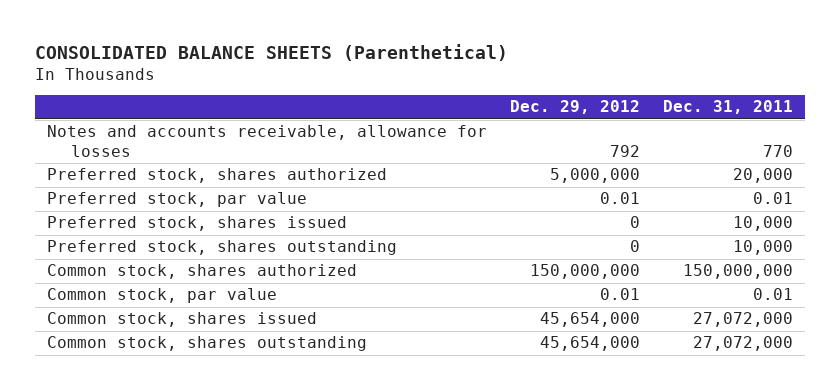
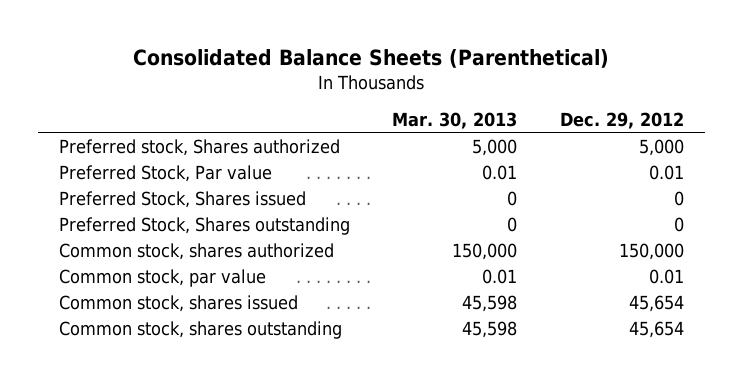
[35,43,509,61] CONSOLIDATED BALANCE SHEETS (Parenthetical) -> [133,49,610,69] Consolidated Balance Sheets (Parenthetical)
[663,100,794,115] Dec. 31, 2011 -> none
none -> [392,112,518,130] Mar. 30, 2013
[46,125,487,157] Notes and accounts receivable, allowance for losses -> none
[46,168,387,184] Preferred stock, shares authorized -> [58,139,340,157] Preferred stock, Shares authorized
[549,168,640,184] 5,000,000 -> [638,139,684,157] 5,000
[46,192,307,208] Preferred stock, par value -> [58,165,272,183] Preferred Stock, Par value
[46,216,347,232] Preferred stock, shares issued -> [58,191,306,209] Preferred Stock, Shares issued
[46,240,397,256] Preferred stock, shares outstanding -> [58,217,350,236] Preferred Stock, Shares outstanding
[529,264,640,280] 150,000,000 -> [618,243,684,261] 150,000
[539,312,640,328] 45,654,000 -> [628,295,684,313] 45,654
[539,336,640,352] 45,654,000 -> [628,321,684,339] 45,654

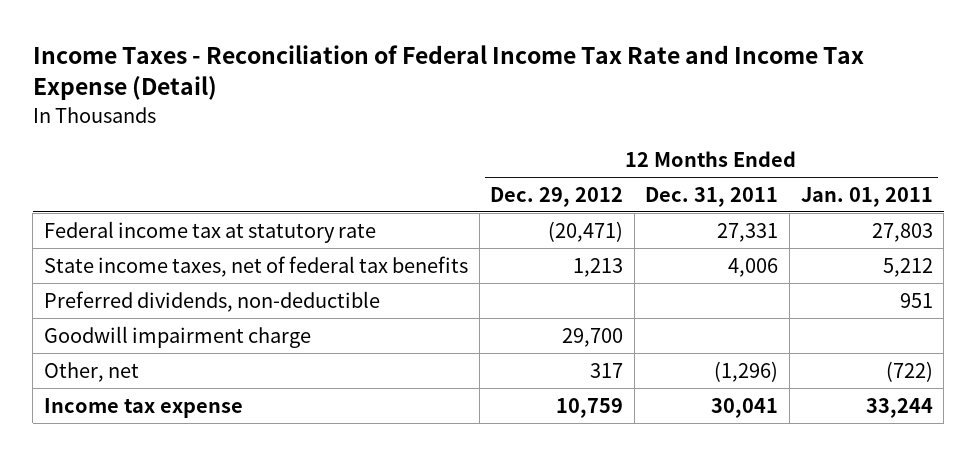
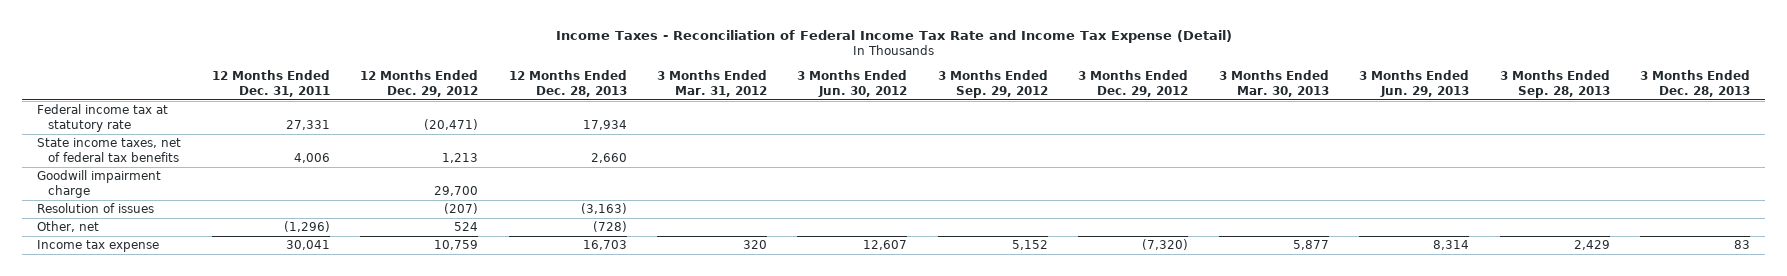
[800,186,933,207] Jan. 01, 2011 -> none
none -> [508,70,627,97] 12 Months Ended Dec. 28, 2013
none -> [656,70,767,97] 3 Months Ended Mar. 31, 2012
none -> [797,70,908,97] 3 Months Ended Jun. 30, 2012
none -> [937,70,1048,98] 3 Months Ended Sep. 29, 2012
none -> [1078,70,1189,97] 3 Months Ended Dec. 29, 2012
none -> [1218,70,1329,97] 3 Months Ended Mar. 30, 2013
none -> [1359,70,1470,97] 3 Months Ended Jun. 29, 2013
none -> [1499,70,1610,98] 3 Months Ended Sep. 28, 2013
none -> [1639,70,1750,97] 3 Months Ended Dec. 28, 2013
[44,290,381,312] Preferred dividends, non-deductible -> none
none -> [37,203,155,214] Resolution of issues
[590,362,624,378] 317 -> [454,222,479,232] 524

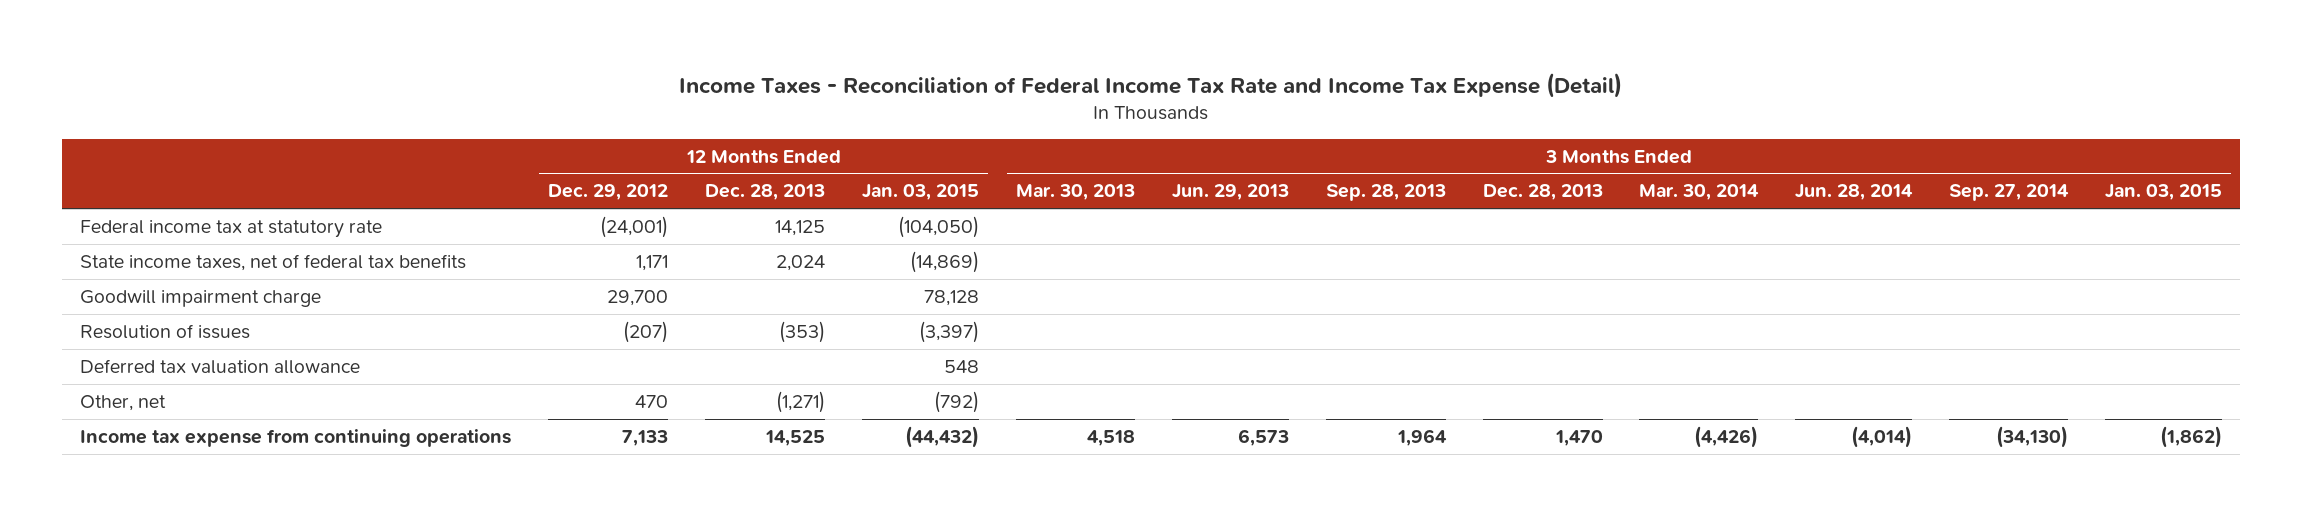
[211,70,330,97] 12 Months Ended Dec. 31, 2011 -> none
[656,70,767,97] 3 Months Ended Mar. 31, 2012 -> none
[797,70,908,97] 3 Months Ended Jun. 30, 2012 -> none
[937,70,1048,98] 3 Months Ended Sep. 29, 2012 -> none
[1078,70,1189,97] 3 Months Ended Dec. 29, 2012 -> none
none -> [862,184,980,201] Jan. 03, 2015
none -> [1639,184,1760,201] Mar. 30, 2014
none -> [1795,184,1914,201] Jun. 28, 2014
none -> [1949,184,2070,202] Sep. 27, 2014
none -> [2105,184,2223,201] Jan. 03, 2015
[424,118,479,130] (20,471) -> [600,216,669,239] (24,001)
[582,119,627,130] 17,934 -> [775,220,826,237] 14,125
[442,152,479,163] 1,213 -> [636,255,669,272] 1,171
[590,152,627,163] 2,660 -> [776,255,826,272] 2,024
[580,203,627,215] (3,163) -> [779,321,826,344] (353)
none -> [80,359,361,375] Deferred tax valuation allowance
[454,222,479,232] 524 -> [635,395,669,409] 470
[592,221,627,233] (728) -> [776,391,826,414] (1,271)
[37,240,160,253] Income tax expense -> [80,429,512,448] Income tax expense from continuing operations
[434,240,479,251] 10,759 -> [622,430,669,447] 7,133
[582,240,627,251] 16,703 -> [765,430,826,447] 14,525
[1292,240,1329,251] 5,877 -> [1086,430,1135,447] 4,518
[1433,240,1470,251] 8,314 -> [1237,429,1289,447] 6,573
[1573,240,1610,251] 2,429 -> [1396,429,1447,447] 1,964
[1733,240,1750,250] 83 -> [1554,430,1603,447] 1,470

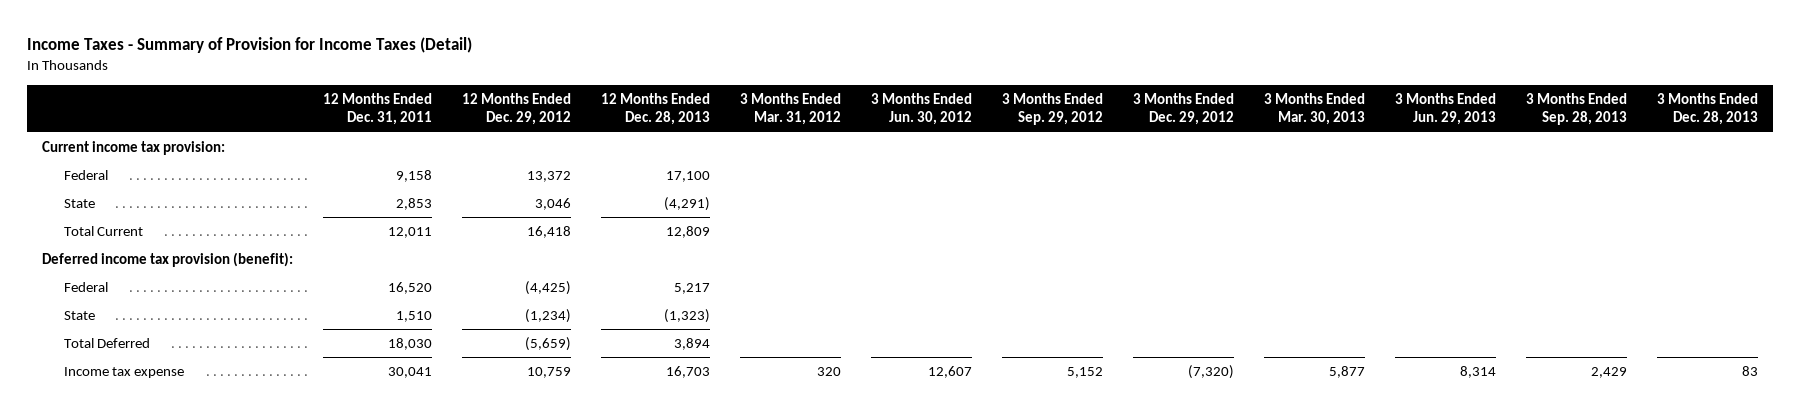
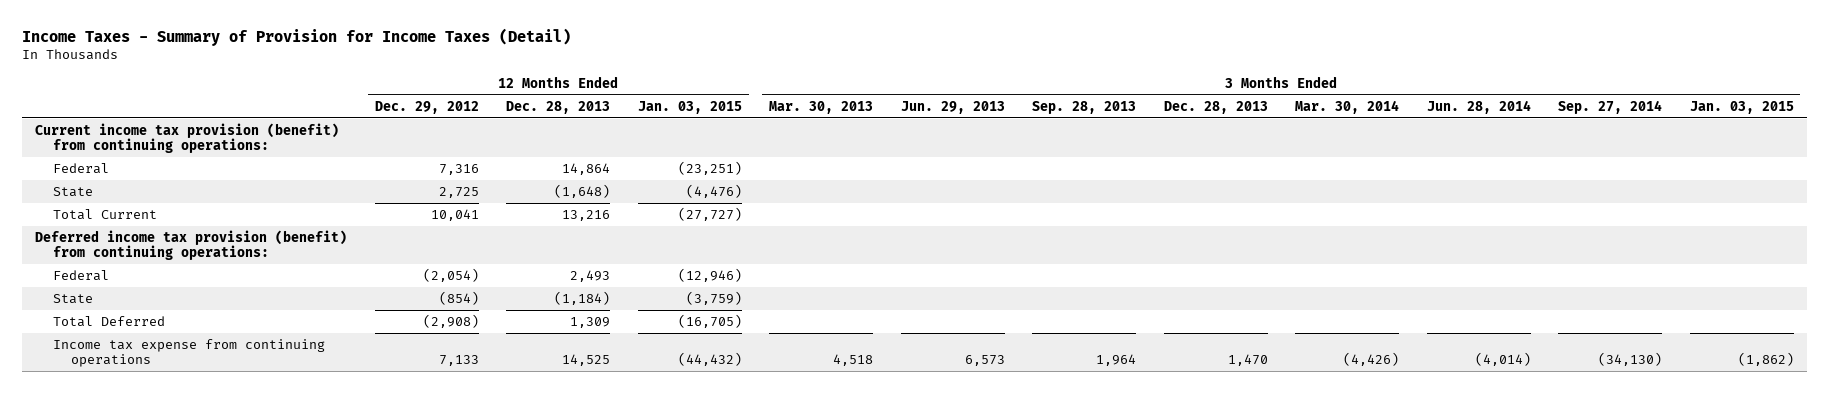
[322,92,432,126] 12 Months Ended Dec. 31, 2011 -> none
[739,92,841,126] 3 Months Ended Mar. 31, 2012 -> none
[870,92,972,126] 3 Months Ended Jun. 30, 2012 -> none
[1001,92,1103,126] 3 Months Ended Sep. 29, 2012 -> none
[1132,92,1234,126] 3 Months Ended Dec. 29, 2012 -> none
none -> [637,100,742,114] Jan. 03, 2015
none -> [1295,99,1400,114] Mar. 30, 2014
none -> [1426,99,1531,114] Jun. 28, 2014
none -> [1558,99,1663,114] Sep. 27, 2014
none -> [1689,100,1794,114] Jan. 03, 2015
[41,140,225,155] Current income tax provision: -> [35,122,340,154] Current income tax provision (benefit) from continuing operations:
[526,170,571,182] 13,372 -> [438,163,479,175] 7,316
[665,170,710,182] 17,100 -> [562,162,611,175] 14,864
[534,197,571,210] 3,046 -> [438,186,479,198] 2,725
[663,196,710,211] (4,291) -> [554,183,611,198] (1,648)
[526,225,571,238] 16,418 -> [430,208,479,221] 10,041
[665,225,710,238] 12,809 -> [562,209,611,221] 13,216
[41,251,293,267] Deferred income tax provision (benefit): -> [35,229,348,261] Deferred income tax provision (benefit) from continuing operations:
[524,280,571,295] (4,425) -> [422,267,479,282] (2,054)
[673,282,710,294] 5,217 -> [570,269,611,282] 2,493
[524,308,571,323] (1,234) -> [438,290,479,305] (854)
[663,308,710,323] (1,323) -> [554,290,611,305] (1,184)
[524,336,571,351] (5,659) -> [422,313,479,328] (2,908)
[673,337,710,350] 3,894 -> [570,316,611,328] 1,309
[63,366,184,378] Income tax expense -> [53,338,326,368] Income tax expense from continuing operations
[526,366,571,378] 10,759 -> [438,355,479,367] 7,133
[665,365,710,378] 16,703 -> [562,354,611,367] 14,525
[1328,365,1365,378] 5,877 -> [833,354,874,367] 4,518
[1460,365,1497,378] 8,314 -> [964,355,1005,367] 6,573
[1591,366,1628,378] 2,429 -> [1096,354,1137,367] 1,964
[1742,365,1759,376] 83 -> [1227,354,1268,367] 1,470

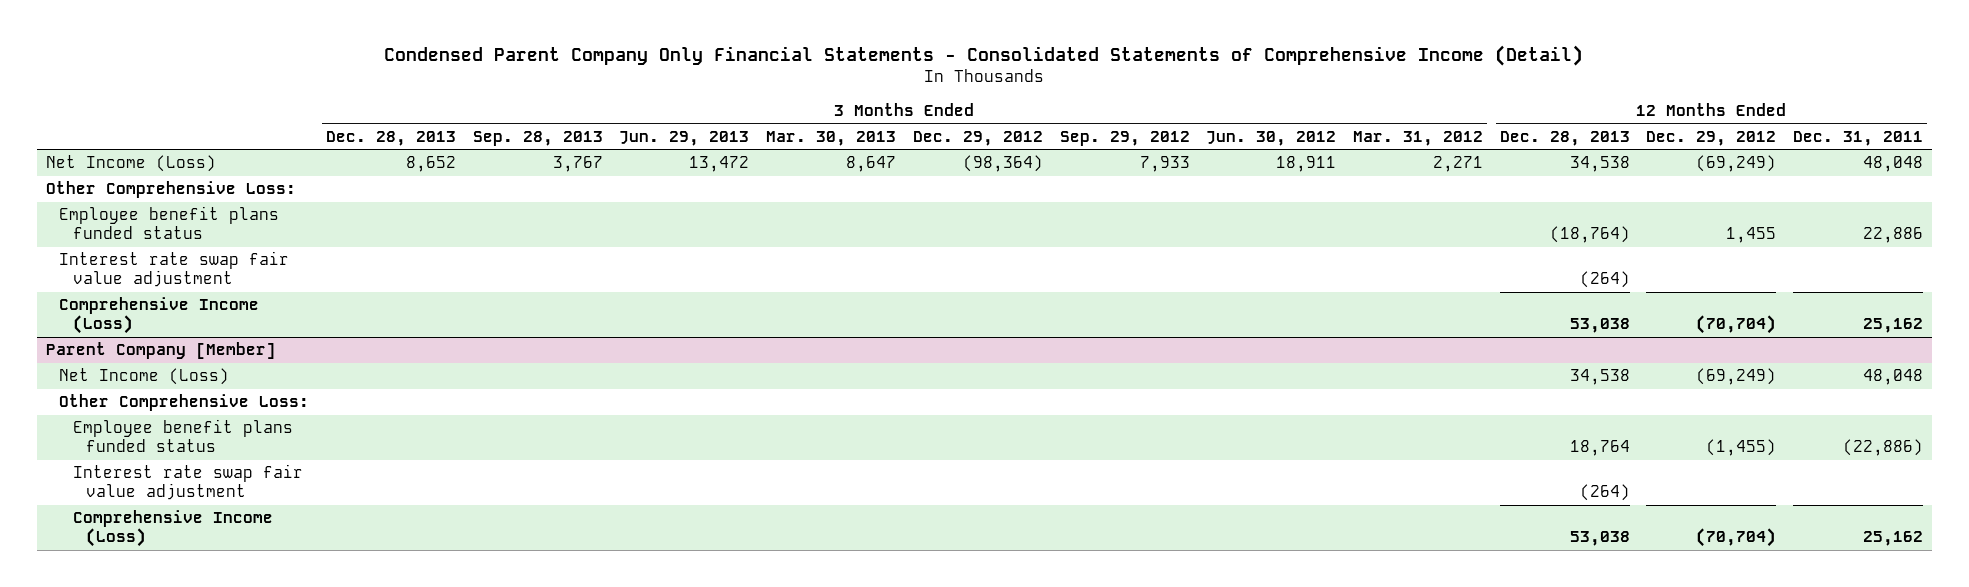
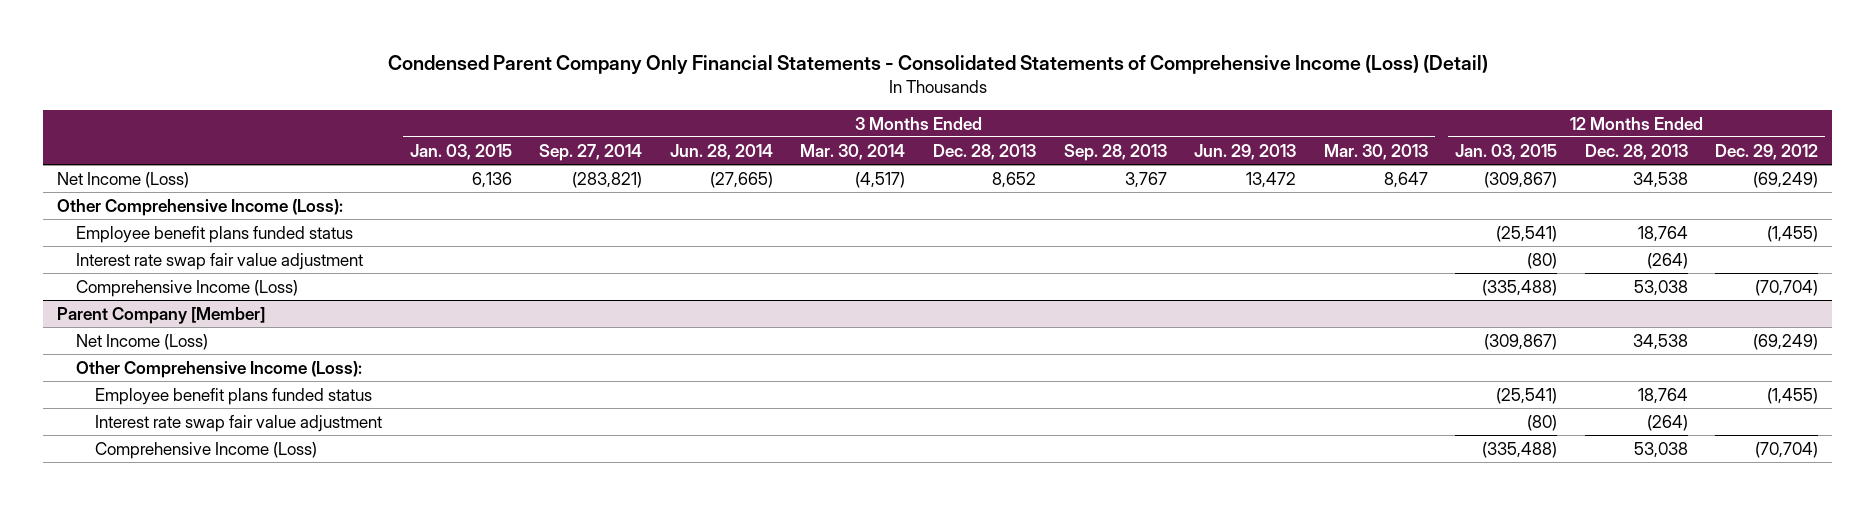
[384,45,1584,67] Condensed Parent Company Only Financial Statements - Consolidated Statements of Comprehensive Income (Detail) -> [387,54,1488,74] Condensed Parent Company Only Financial Statements - Consolidated Statements of Comprehensive Income (Loss) (Detail)
[912,130,1043,146] Dec. 29, 2012 -> none
[1059,130,1190,146] Sep. 29, 2012 -> none
[1206,130,1337,146] Jun. 30, 2012 -> none
[1353,130,1484,146] Mar. 31, 2012 -> none
[1793,130,1924,146] Dec. 31, 2011 -> none
none -> [409,143,512,160] Jan. 03, 2015
none -> [539,143,643,161] Sep. 27, 2014
none -> [669,143,773,160] Jun. 28, 2014
none -> [800,143,906,160] Mar. 30, 2014
none -> [1455,143,1558,160] Jan. 03, 2015
[45,181,296,199] Other Comprehensive Loss: -> [56,198,343,216] Other Comprehensive Income (Loss):
[1549,226,1630,244] (18,764) -> [1637,225,1688,242] 18,764
[1726,227,1777,244] 1,455 -> [1767,225,1819,242] (1,455)
[59,394,310,412] Other Comprehensive Loss: -> [76,360,363,378] Other Comprehensive Income (Loss):

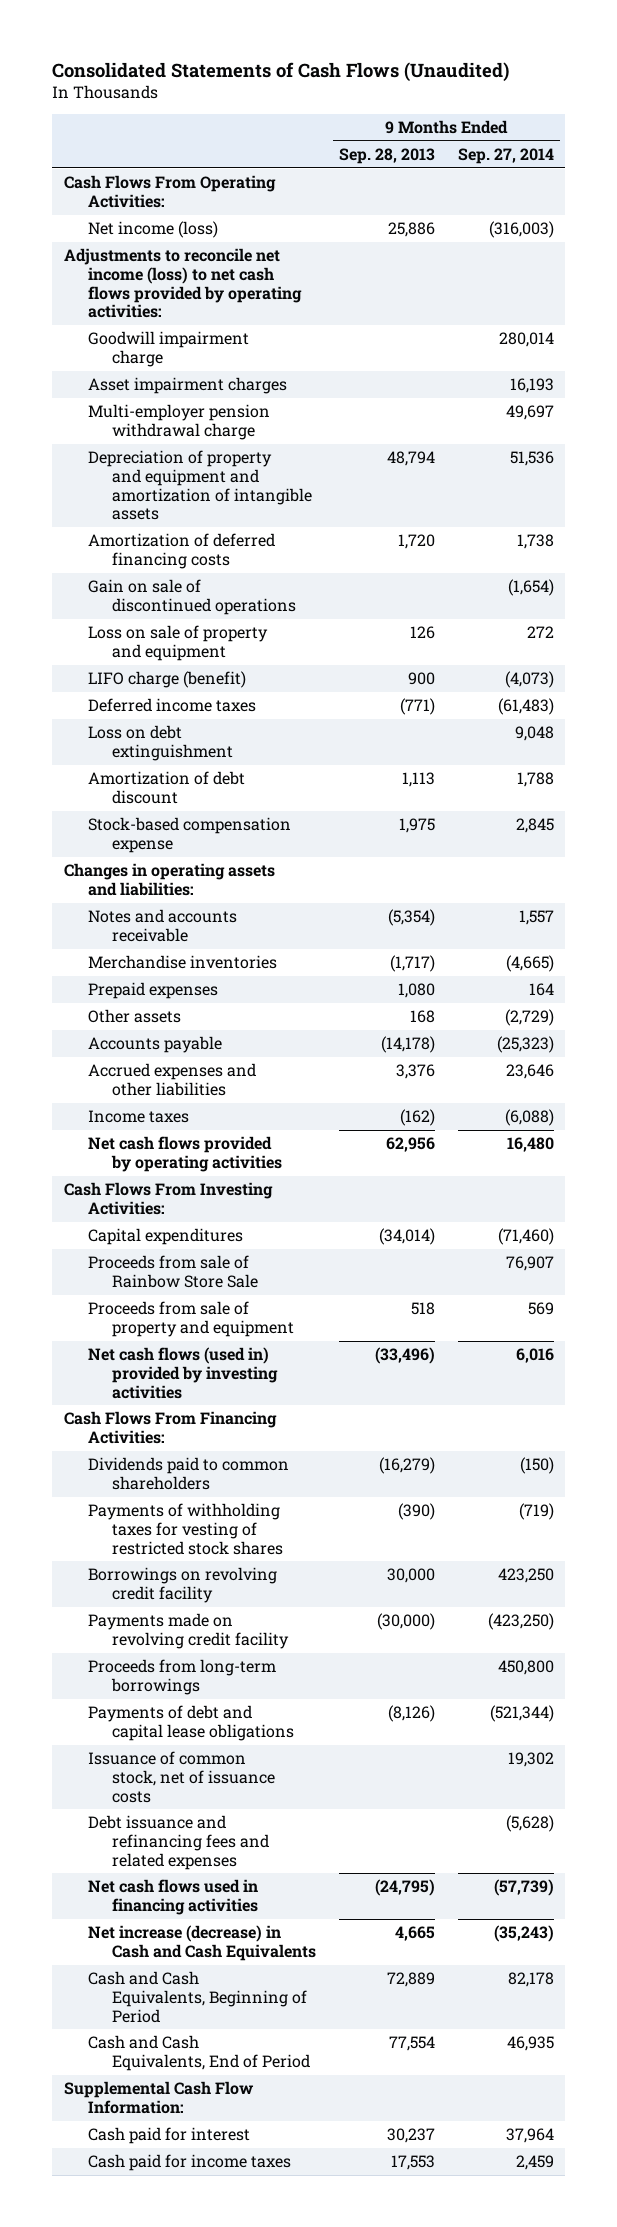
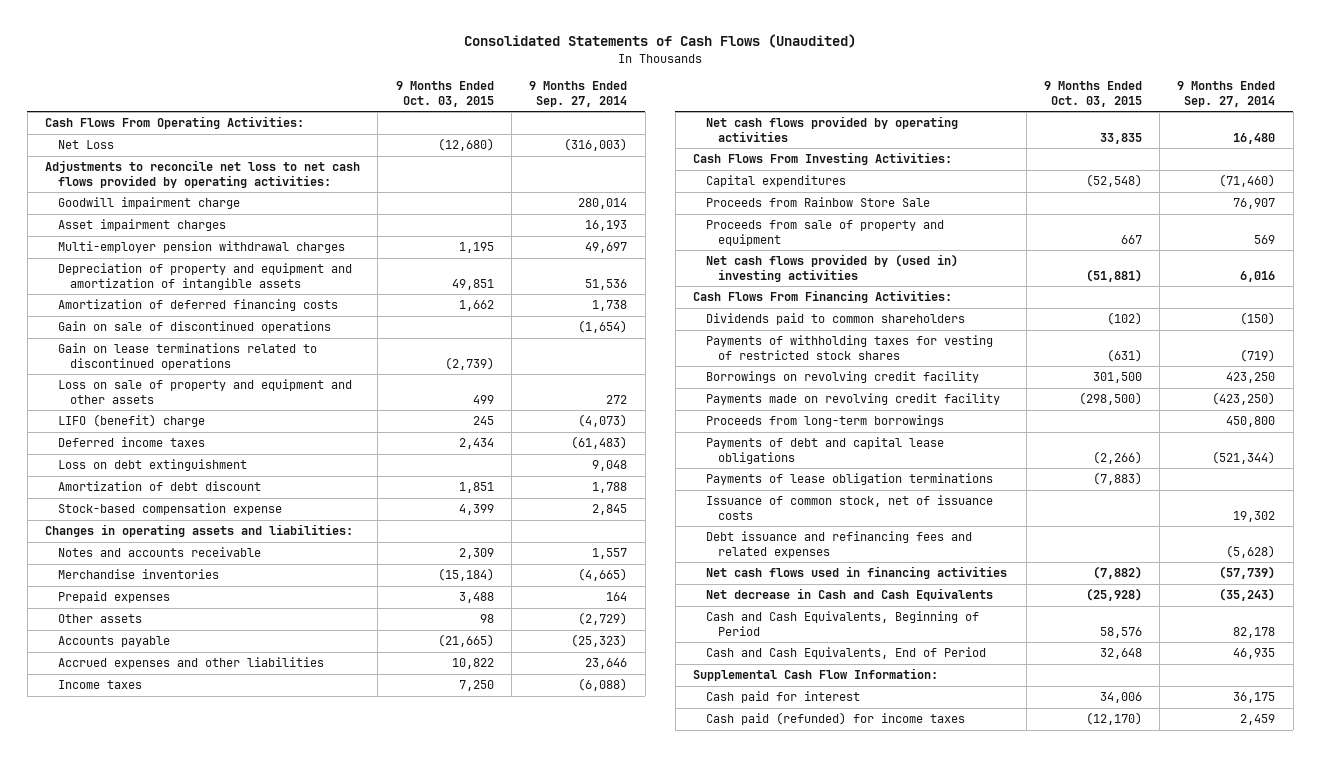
[338,148,435,165] Sep. 28, 2013 -> none
none -> [395,81,494,107] 9 Months Ended Oct. 03, 2015
[87,221,218,239] Net income (loss) -> [57,140,114,150] Net Loss
[63,248,302,319] Adjustments to reconcile net income (loss) to net cash flows provided by operating activities: -> [45,160,361,188] Adjustments to reconcile net loss to net cash flows provided by operating activities:
[87,404,270,440] Multi-employer pension withdrawal charge -> [57,241,345,254] Multi-employer pension withdrawal charges
none -> [57,343,317,370] Gain on lease terminations related to discontinued operations
[87,625,268,661] Loss on sale of property and equipment -> [57,379,352,404] Loss on sale of property and equipment and other assets
[87,671,246,689] LIFO charge (benefit) -> [57,414,205,428] LIFO (benefit) charge
[87,1255,259,1288] Proceeds from sale of Rainbow Store Sale -> [705,197,930,208] Proceeds from Rainbow Store Sale
[87,1347,279,1399] Net cash flows (used in) provided by investing activities -> [705,254,958,282] Net cash flows provided by (used in) investing activities
none -> [705,473,993,486] Payments of lease obligation terminations
[87,1925,317,1961] Net increase (decrease) in Cash and Cash Equivalents -> [705,588,993,602] Net decrease in Cash and Cash Equivalents
[505,2128,554,2144] 37,964 -> [1233,692,1276,704] 36,175
[87,2154,291,2172] Cash paid for income taxes -> [705,712,965,726] Cash paid (refunded) for income taxes

